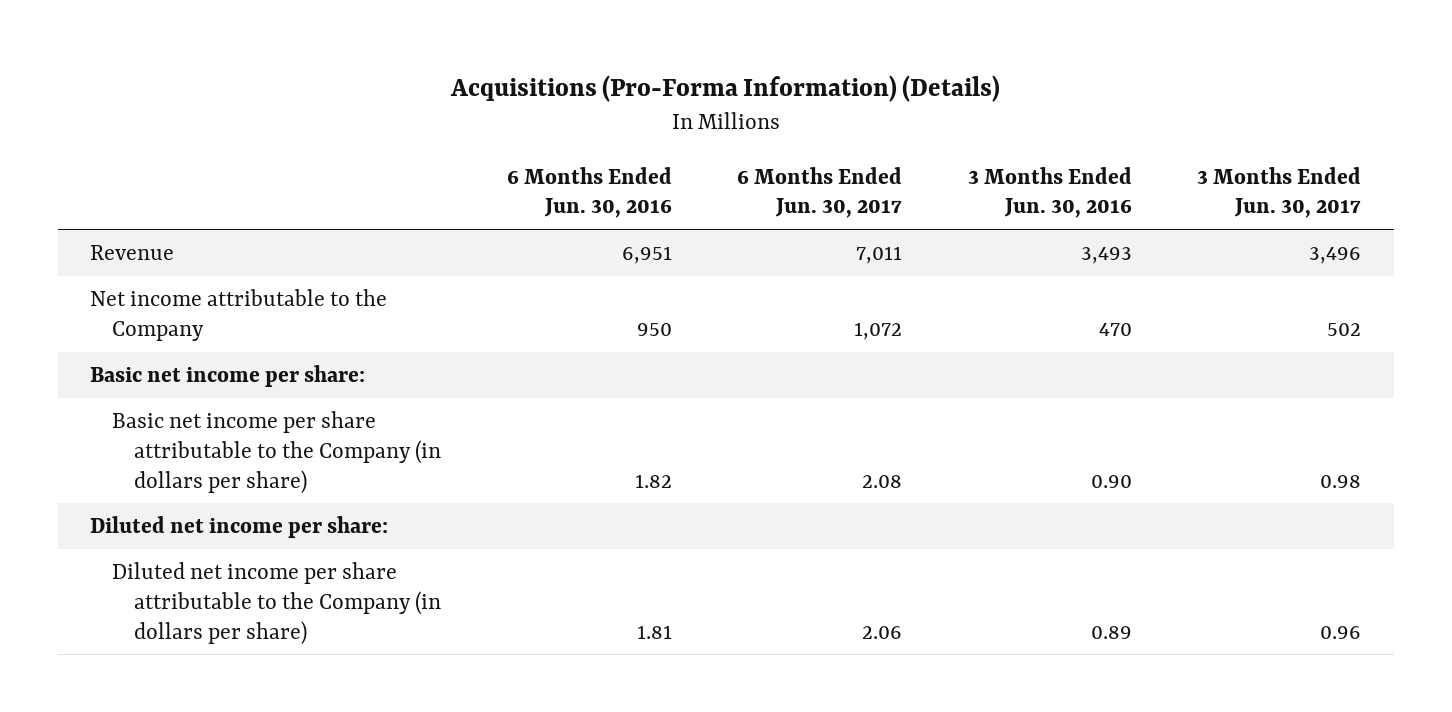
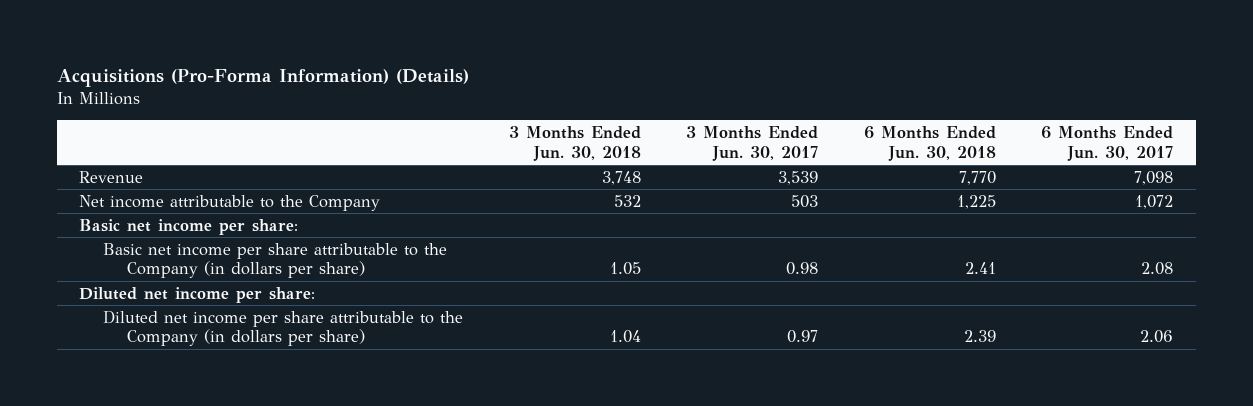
[506,166,672,219] 6 Months Ended Jun. 30, 2016 -> none
[967,166,1132,219] 3 Months Ended Jun. 30, 2016 -> none
none -> [508,125,641,161] 3 Months Ended Jun. 30, 2018
none -> [863,125,996,161] 6 Months Ended Jun. 30, 2018
[856,245,903,264] 7,011 -> [1134,170,1174,185] 7,098
[1309,246,1362,264] 3,496 -> [778,170,819,185] 3,539
[1327,322,1362,336] 502 -> [791,194,819,208] 503
[1320,625,1362,639] 0.96 -> [787,330,819,344] 0.97

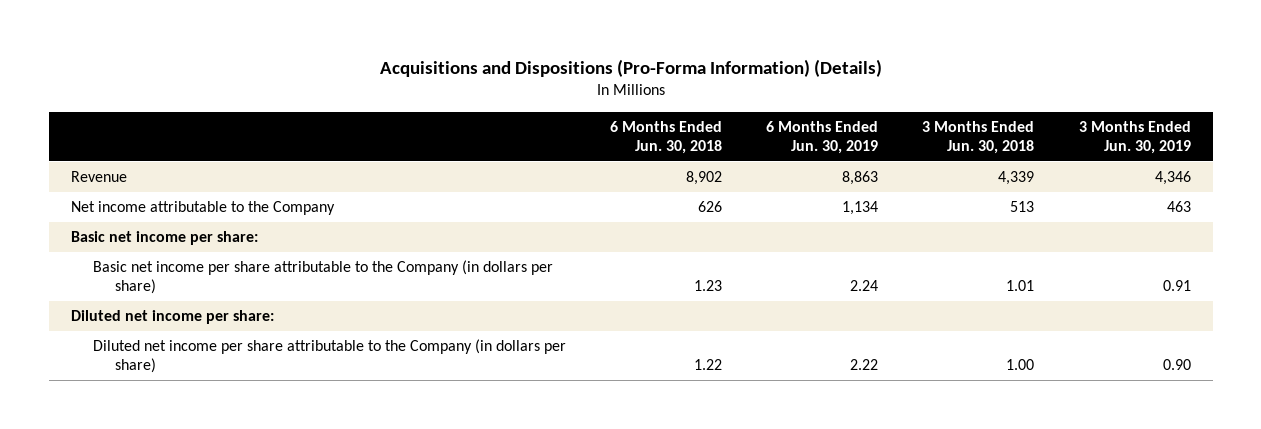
[56,68,469,87] Acquisitions (Pro-Forma Information) (Details) -> [379,58,882,77] Acquisitions and Dispositions (Pro-Forma Information) (Details)
[686,125,819,161] 3 Months Ended Jun. 30, 2017 -> none
[1041,125,1174,161] 6 Months Ended Jun. 30, 2017 -> none
none -> [766,120,879,154] 6 Months Ended Jun. 30, 2019
none -> [1078,120,1191,154] 3 Months Ended Jun. 30, 2019
[601,170,641,185] 3,748 -> [998,171,1035,186] 4,339
[958,170,996,185] 7,770 -> [685,171,722,186] 8,902
[613,194,641,207] 532 -> [1010,201,1035,213] 513
[956,194,996,209] 1,225 -> [697,201,722,213] 626
[609,262,641,276] 1.05 -> [1006,280,1035,292] 1.01
[964,262,996,275] 2.41 -> [693,280,722,292] 1.23
[609,330,641,344] 1.04 -> [1006,359,1035,371] 1.00
[963,330,996,343] 2.39 -> [693,359,722,371] 1.22

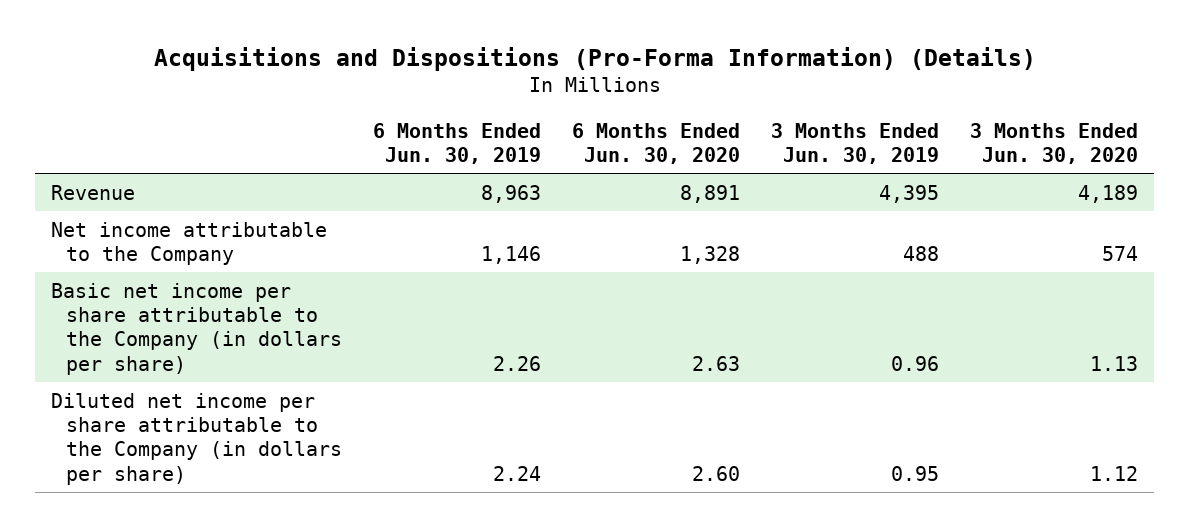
[609,120,722,154] 6 Months Ended Jun. 30, 2018 -> none
[922,120,1035,154] 3 Months Ended Jun. 30, 2018 -> none
none -> [572,122,741,165] 6 Months Ended Jun. 30, 2020
none -> [970,122,1139,165] 3 Months Ended Jun. 30, 2020
[70,231,258,246] Basic net income per share: -> none
[70,310,274,325] Diluted net income per share: -> none
[842,171,879,186] 8,863 -> [481,184,542,203] 8,963
[1154,171,1191,186] 4,346 -> [879,184,940,203] 4,395
[842,201,879,216] 1,134 -> [481,245,542,264] 1,146
[1166,201,1191,213] 463 -> [903,245,940,261] 488
[850,280,879,292] 2.24 -> [493,355,542,371] 2.26
[1162,280,1191,292] 0.91 -> [891,355,940,371] 0.96
[850,359,879,371] 2.22 -> [493,465,542,481] 2.24
[1162,359,1191,371] 0.90 -> [891,465,940,481] 0.95

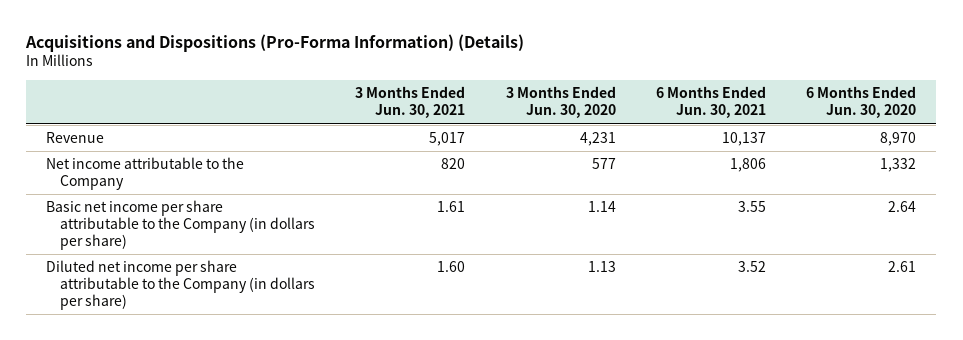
[373,122,542,165] 6 Months Ended Jun. 30, 2019 -> none
[771,122,940,165] 3 Months Ended Jun. 30, 2019 -> none
none -> [355,86,466,119] 3 Months Ended Jun. 30, 2021
none -> [655,86,766,119] 6 Months Ended Jun. 30, 2021
[680,184,741,203] 8,891 -> [880,132,917,147] 8,970
[1078,184,1139,203] 4,189 -> [579,132,616,147] 4,231
[680,245,741,264] 1,328 -> [880,158,917,173] 1,332
[1102,245,1139,261] 574 -> [591,158,616,170] 577
[692,355,741,371] 2.63 -> [888,201,917,213] 2.64
[1090,355,1139,371] 1.13 -> [587,201,616,213] 1.14
[692,465,741,481] 2.60 -> [888,261,917,273] 2.61
[1090,465,1139,481] 1.12 -> [587,261,616,273] 1.13

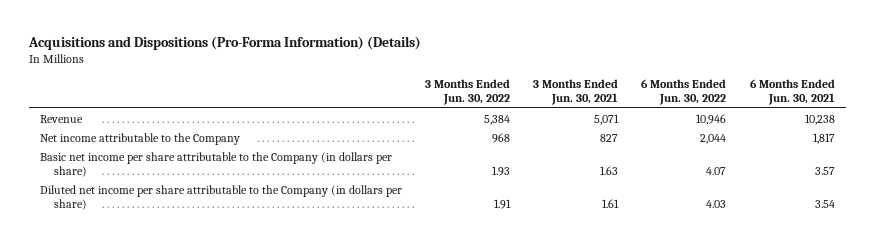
[505,86,616,119] 3 Months Ended Jun. 30, 2020 -> none
[806,86,917,119] 6 Months Ended Jun. 30, 2020 -> none
none -> [425,79,511,106] 3 Months Ended Jun. 30, 2022
none -> [641,79,727,106] 6 Months Ended Jun. 30, 2022
[429,132,466,147] 5,017 -> [594,113,620,125] 5,071
[721,132,766,147] 10,137 -> [804,113,835,125] 10,238
[441,158,466,170] 820 -> [600,133,619,142] 827
[729,158,766,173] 1,806 -> [812,132,835,144] 1,817
[437,201,466,213] 1.61 -> [600,165,619,175] 1.63
[737,201,766,213] 3.55 -> [814,166,835,175] 3.57
[437,261,466,273] 1.60 -> [602,198,620,208] 1.61
[737,261,766,273] 3.52 -> [814,199,835,208] 3.54

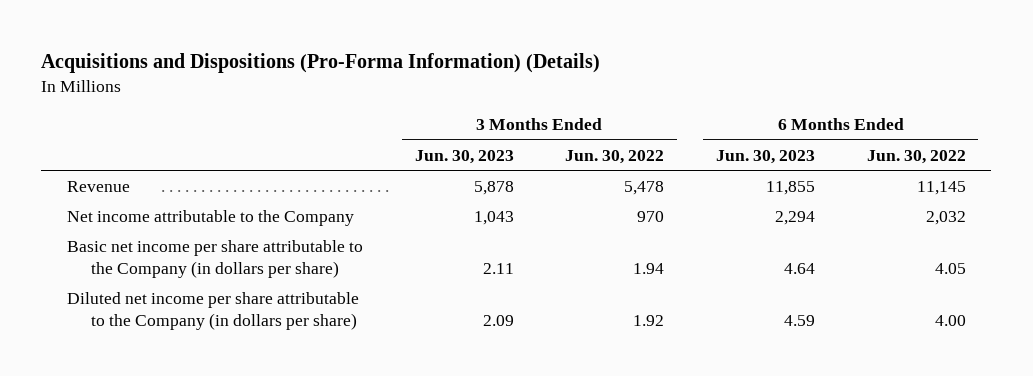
[533,79,619,106] 3 Months Ended Jun. 30, 2021 -> none
[749,79,835,106] 6 Months Ended Jun. 30, 2021 -> none
none -> [414,149,514,164] Jun. 30, 2023
none -> [715,149,815,164] Jun. 30, 2023
[484,114,511,125] 5,384 -> [624,180,665,195] 5,478
[696,113,727,125] 10,946 -> [916,180,966,195] 11,145
[492,132,511,143] 968 -> [637,210,665,222] 970
[700,133,727,144] 2,044 -> [925,210,966,225] 2,032
[492,165,511,176] 1.93 -> [633,262,665,274] 1.94
[706,166,727,175] 4.07 -> [934,262,966,274] 4.05
[494,198,512,209] 1.91 -> [633,314,665,326] 1.92
[706,199,727,208] 4.03 -> [934,314,966,326] 4.00

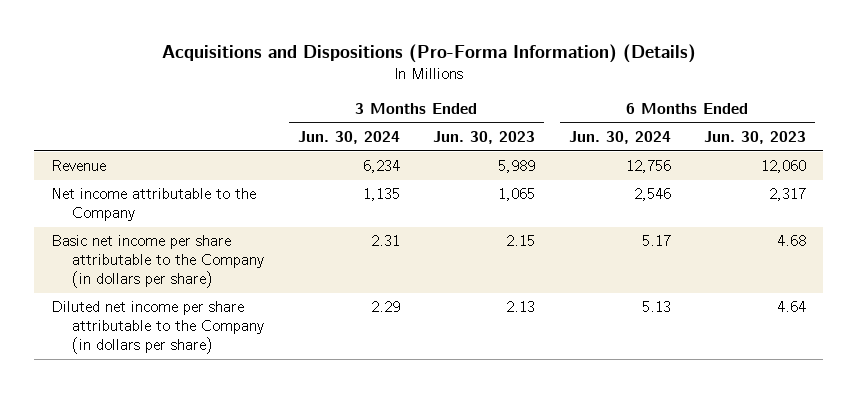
[565,149,665,164] Jun. 30, 2022 -> none
[866,149,966,164] Jun. 30, 2022 -> none
none -> [297,130,400,144] Jun. 30, 2024
none -> [568,130,671,144] Jun. 30, 2024
[473,180,514,195] 5,878 -> [498,160,536,174] 5,989
[765,180,815,195] 11,855 -> [761,160,807,174] 12,060
[473,210,514,225] 1,043 -> [498,188,536,202] 1,065
[774,210,815,225] 2,294 -> [769,188,807,202] 2,317
[482,262,514,274] 2.11 -> [506,235,536,247] 2.15
[783,262,815,274] 4.64 -> [777,235,807,247] 4.68
[482,314,514,326] 2.09 -> [506,301,536,313] 2.13
[783,314,815,326] 4.59 -> [777,301,807,313] 4.64

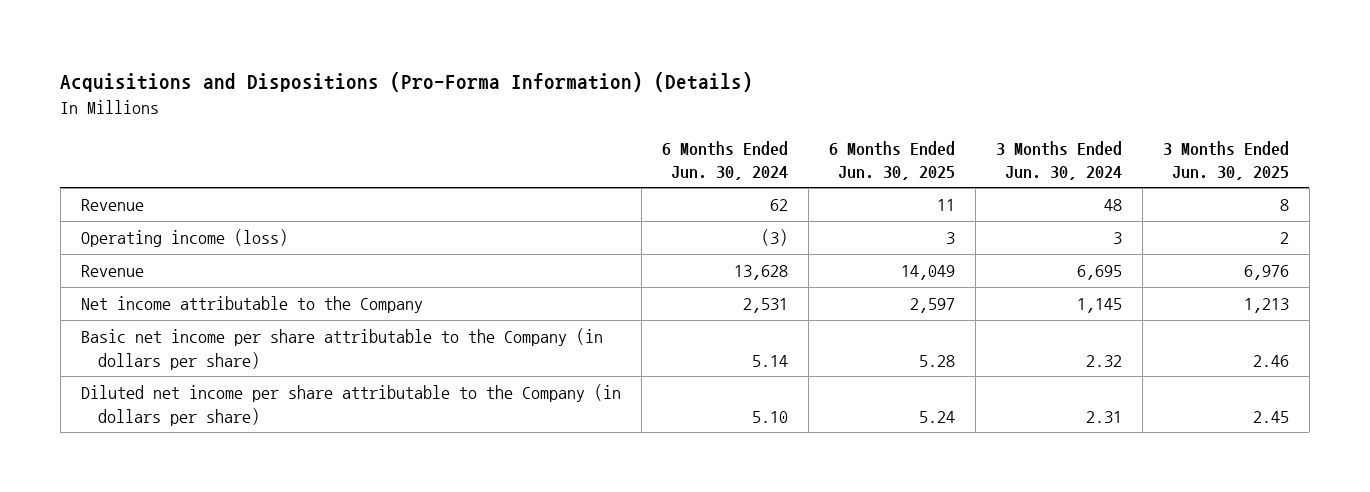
[433,130,536,144] Jun. 30, 2023 -> none
[704,130,807,144] Jun. 30, 2023 -> none
none -> [828,140,955,180] 6 Months Ended Jun. 30, 2025
none -> [1162,140,1289,180] 3 Months Ended Jun. 30, 2025
[362,160,400,174] 6,234 -> [1103,199,1122,212] 48
[625,160,671,174] 12,756 -> [769,199,788,212] 62
none -> [80,229,288,248] Operating income (loss)
none -> [80,265,144,278] Revenue
[362,188,400,202] 1,135 -> [1076,298,1122,314] 1,145
[633,188,671,202] 2,546 -> [742,298,788,314] 2,531
[370,235,400,247] 2.31 -> [1085,354,1122,367] 2.32
[641,235,671,247] 5.17 -> [751,354,788,367] 5.14
[370,301,400,313] 2.29 -> [1085,410,1122,423] 2.31
[641,301,671,313] 5.13 -> [751,410,788,423] 5.10

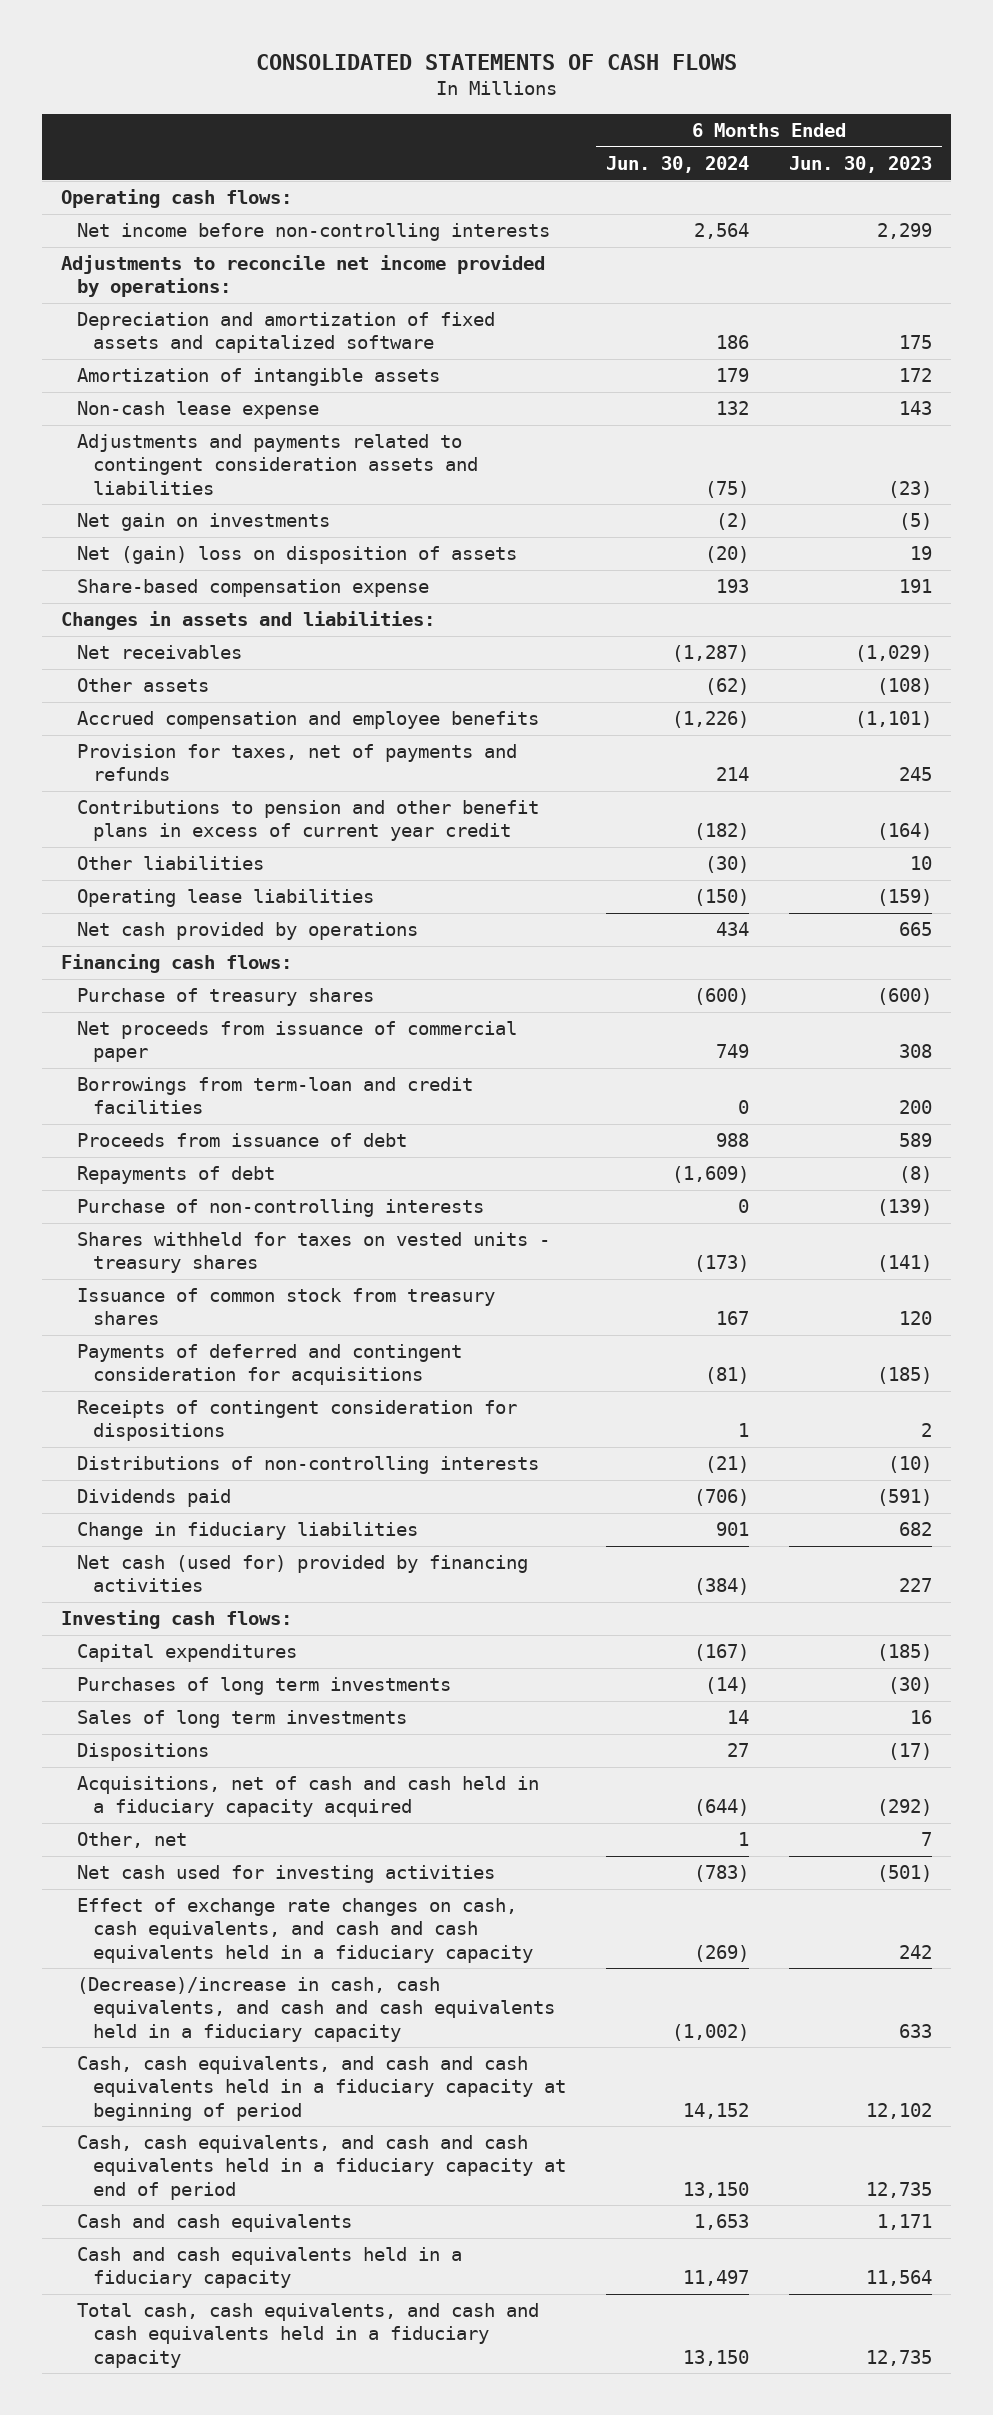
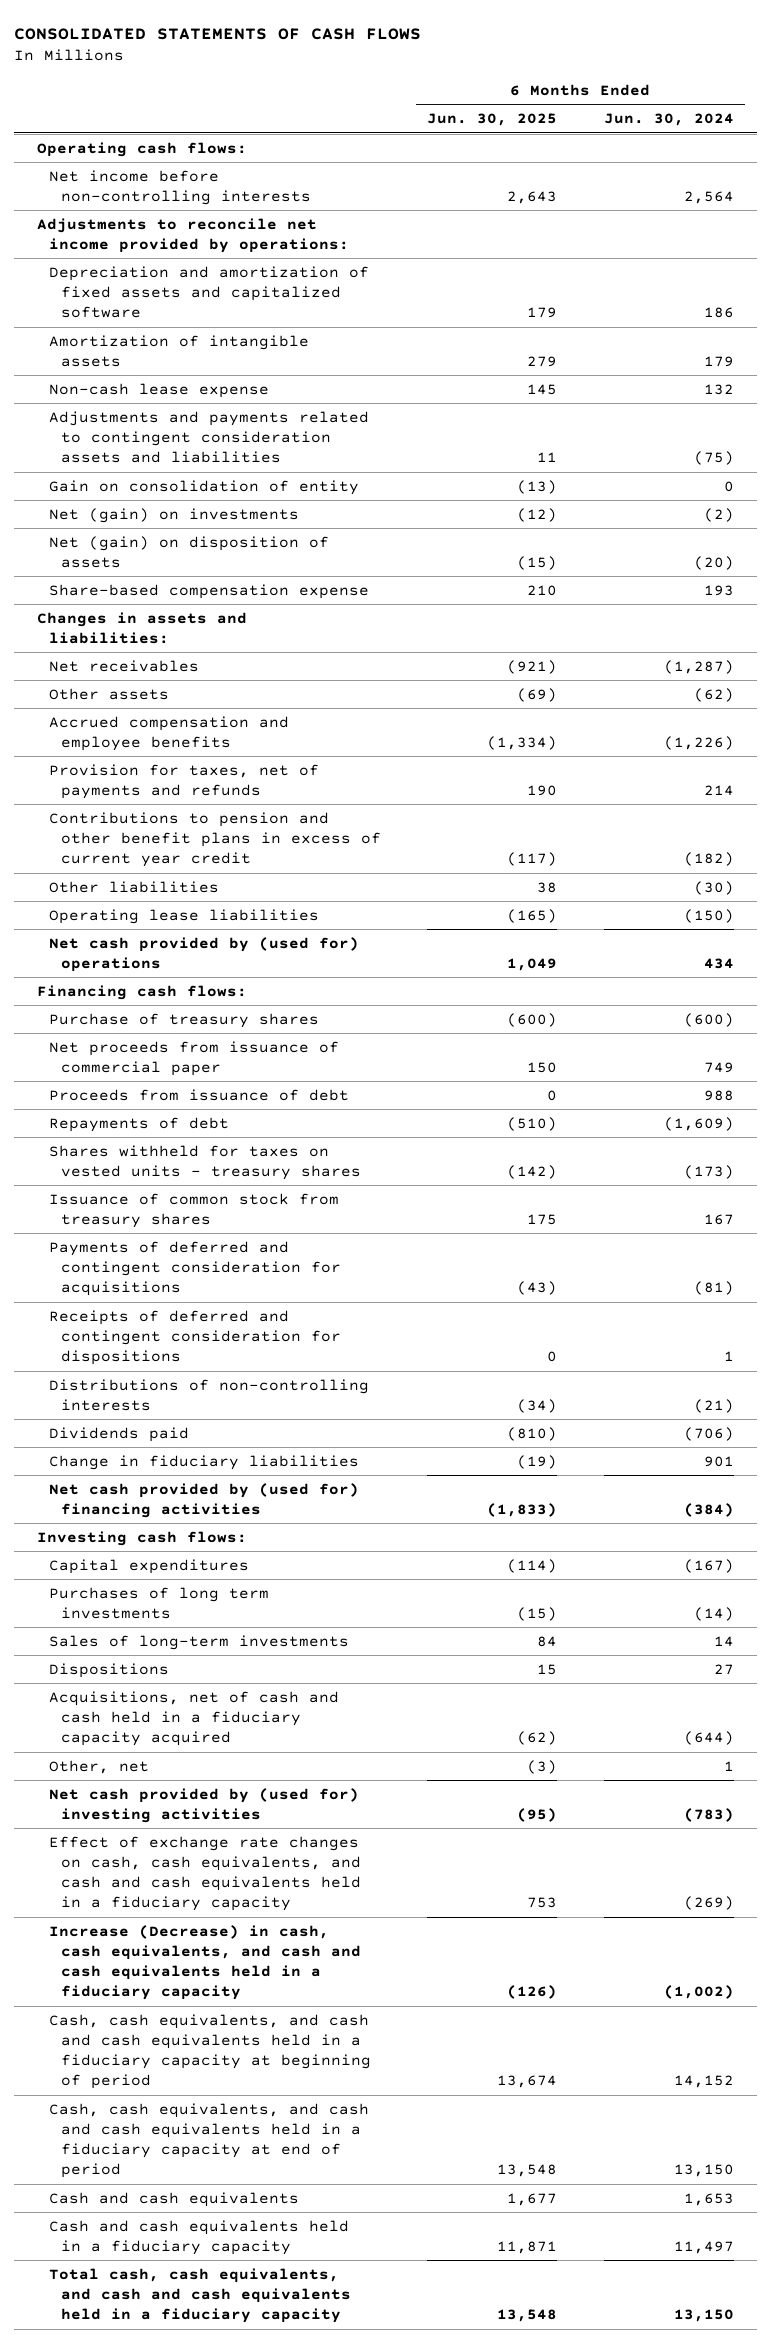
[788,155,932,173] Jun. 30, 2023 -> none
none -> [427,113,558,127] Jun. 30, 2025
none -> [49,479,360,495] Gain on consolidation of entity
[77,513,331,532] Net gain on investments -> [49,507,300,523] Net (gain) on investments
[77,546,518,565] Net (gain) loss on disposition of assets -> [49,535,330,568] Net (gain) on disposition of assets
[77,922,419,941] Net cash provided by operations -> [49,936,360,972] Net cash provided by (used for) operations
[77,1077,474,1115] Borrowings from term-loan and credit facilities -> none
[77,1199,485,1218] Purchase of non-controlling interests -> none
[77,1400,518,1442] Receipts of contingent consideration for dispositions -> [49,1309,342,1366] Receipts of deferred and contingent consideration for dispositions
[77,1555,529,1593] Net cash (used for) provided by financing activities -> [49,1482,360,1518] Net cash provided by (used for) financing activities
[77,1710,408,1729] Sales of long term investments -> [49,1634,350,1650] Sales of long-term investments
[77,1865,496,1884] Net cash used for investing activities -> [49,1787,360,1823] Net cash provided by (used for) investing activities
[77,1977,556,2042] (Decrease)/increase in cash, cash equivalents, and cash and cash equivalents held in a fiduciary capacity -> [49,1924,362,2001] Increase (Decrease) in cash, cash equivalents, and cash and cash equivalents held in a fiduciary capacity

